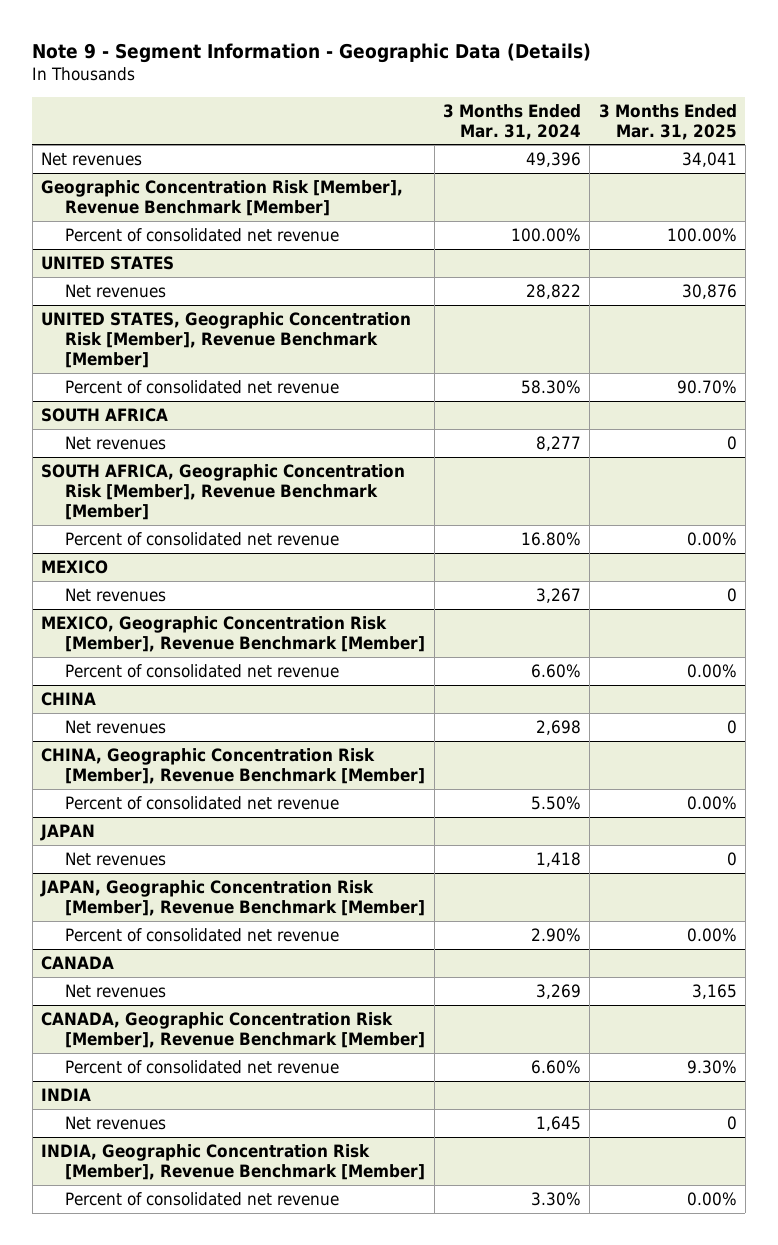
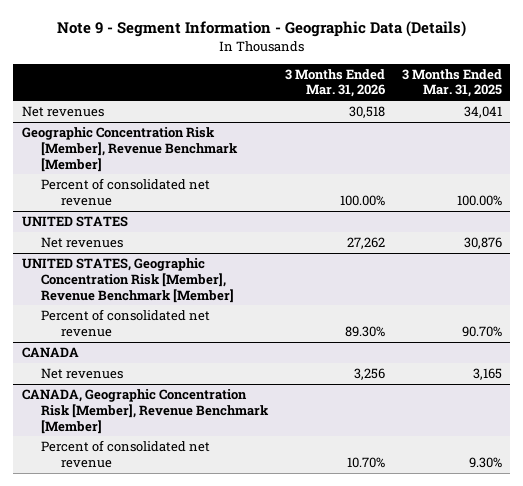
[442,103,581,140] 3 Months Ended Mar. 31, 2024 -> none
none -> [284,68,385,98] 3 Months Ended Mar. 31, 2026
[41,407,169,422] SOUTH AFRICA -> none
[65,435,167,450] Net revenues -> none
[41,463,406,520] SOUTH AFRICA, Geographic Concentration Risk [Member], Revenue Benchmark [Member] -> none
[65,531,340,546] Percent of consolidated net revenue -> none
[41,559,109,574] MEXICO -> none
[65,587,167,602] Net revenues -> none
[41,615,426,652] MEXICO, Geographic Concentration Risk [Member], Revenue Benchmark [Member] -> none
[65,663,340,678] Percent of consolidated net revenue -> none
[41,691,97,706] CHINA -> none
[65,719,167,734] Net revenues -> none
[41,747,426,784] CHINA, Geographic Concentration Risk [Member], Revenue Benchmark [Member] -> none
[65,795,340,810] Percent of consolidated net revenue -> none
[40,823,96,841] JAPAN -> none
[65,851,167,866] Net revenues -> none
[40,879,426,916] JAPAN, Geographic Concentration Risk [Member], Revenue Benchmark [Member] -> none
[65,927,340,942] Percent of consolidated net revenue -> none
[41,1087,92,1101] INDIA -> none
[65,1115,167,1130] Net revenues -> none
[41,1143,426,1180] INDIA, Geographic Concentration Risk [Member], Revenue Benchmark [Member] -> none
[65,1191,340,1206] Percent of consolidated net revenue -> none

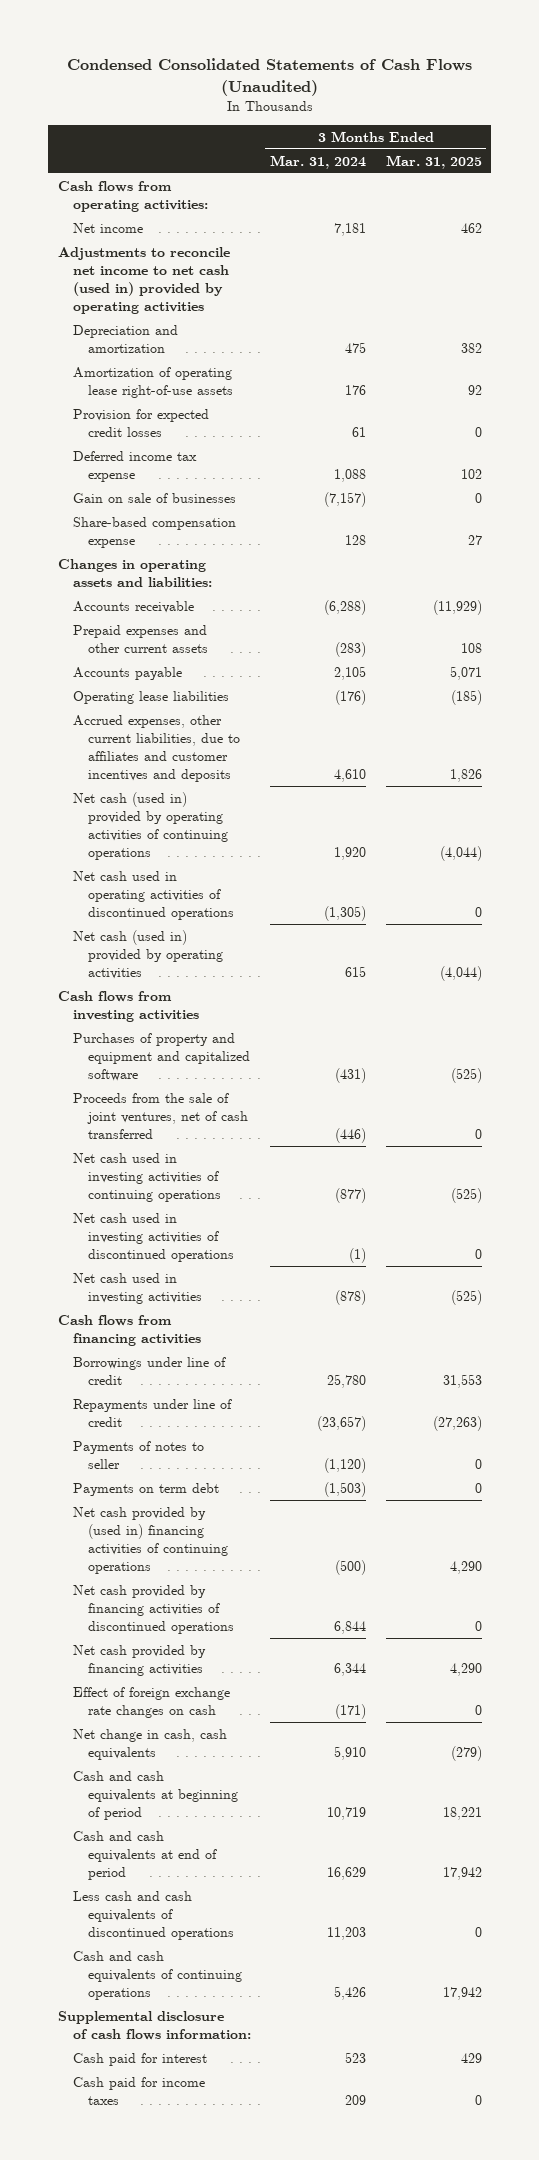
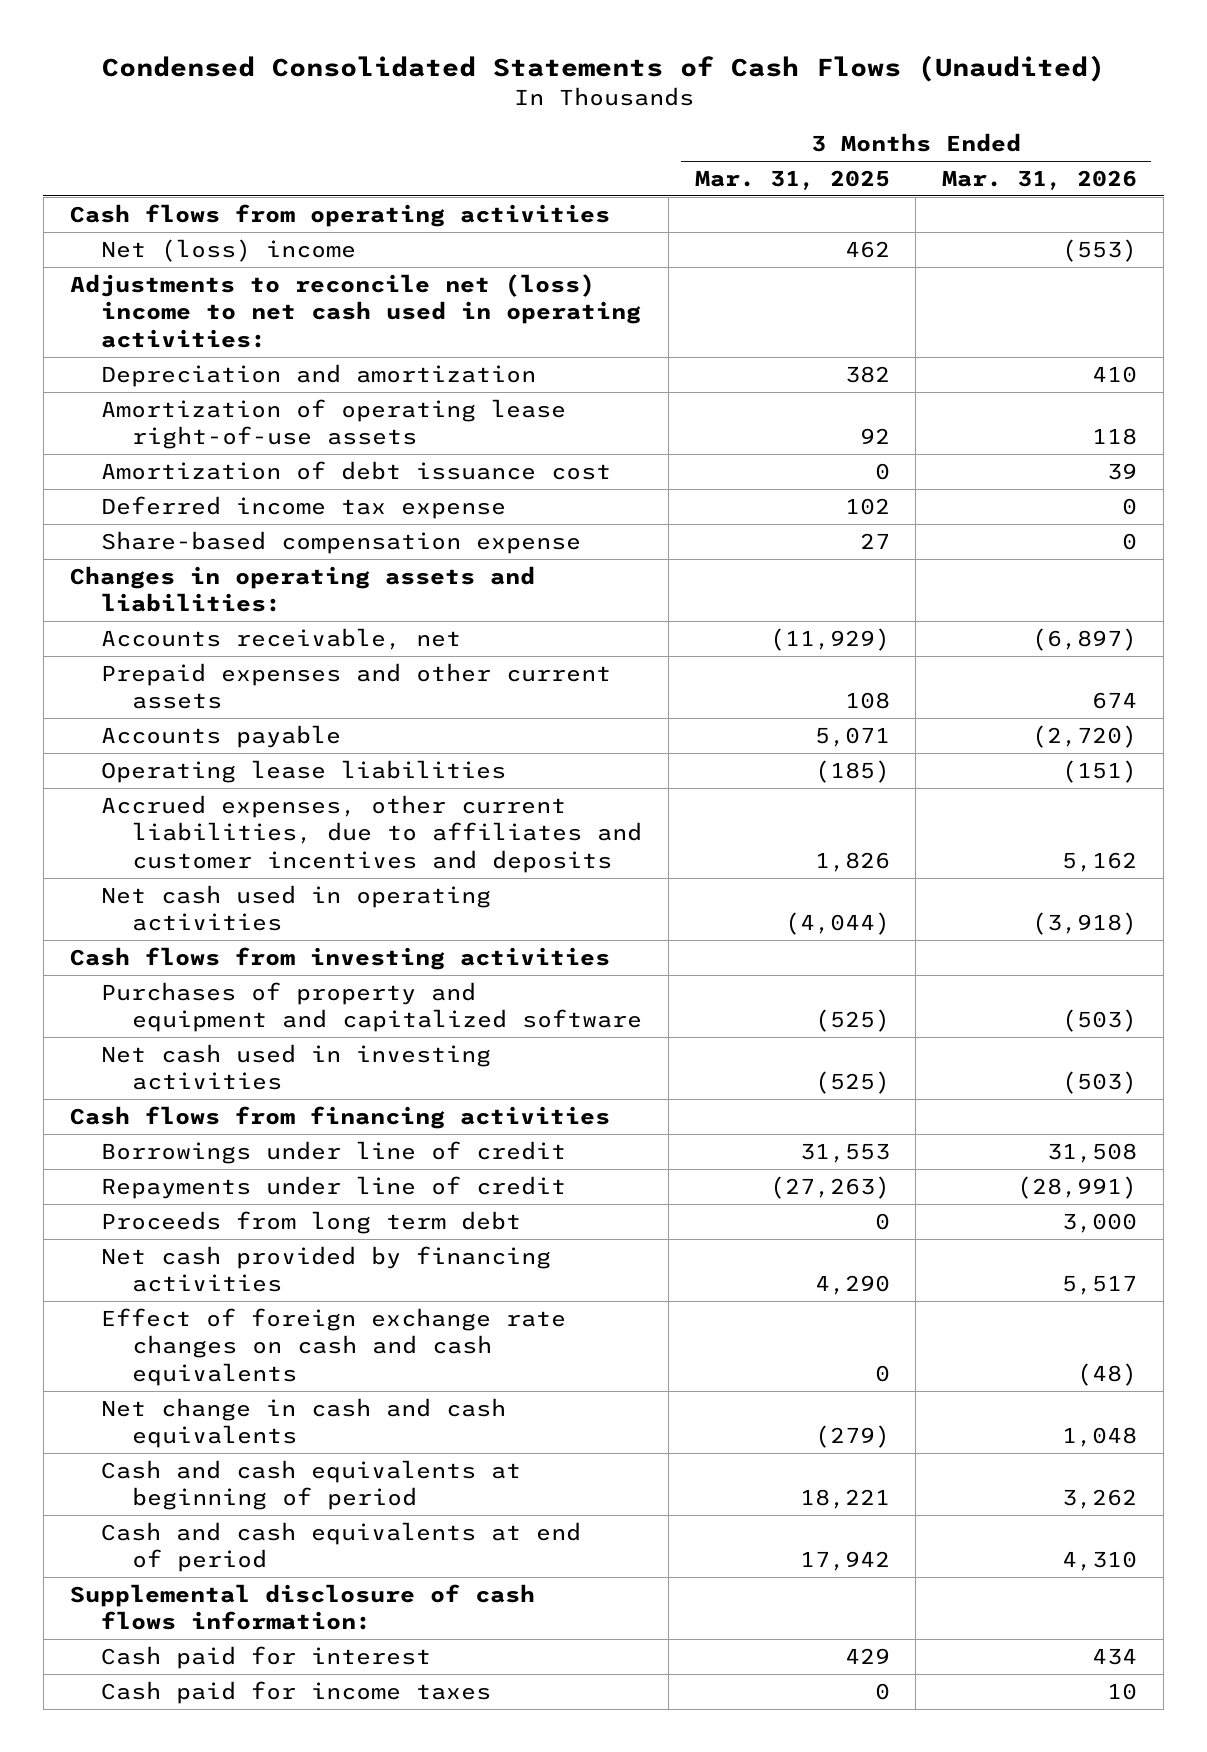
[270,154,367,169] Mar. 31, 2024 -> none
none -> [942,169,1138,190] Mar. 31, 2026
[57,180,209,212] Cash flows from operating activities: -> [69,203,610,227] Cash flows from operating activities
[73,222,144,233] Net income -> [100,238,356,262] Net (loss) income
[57,246,230,314] Adjustments to reconcile net income to net cash (used in) provided by operating activities -> [69,273,641,348] Adjustments to reconcile net (loss) income to net cash used in operating activities:
[73,408,210,437] Provision for expected credit losses -> none
none -> [100,460,611,480] Amortization of debt issuance cost
[73,492,237,503] Gain on sale of businesses -> none
[73,600,195,613] Accounts receivable -> [100,627,461,650] Accounts receivable, net
[73,791,229,860] Net cash (used in) provided by operating activities of continuing operations -> none
[73,870,235,920] Net cash used in operating activities of discontinued operations -> none
[73,929,224,979] Net cash (used in) provided by operating activities -> [100,884,491,932] Net cash used in operating activities
[73,1092,249,1139] Proceeds from the sale of joint ventures, net of cash transferred -> none
[73,1152,222,1202] Net cash used in investing activities of continuing operations -> none
[73,1212,235,1262] Net cash used in investing activities of discontinued operations -> none
[73,1440,205,1469] Payments of notes to seller -> none
[73,1482,220,1496] Payments on term debt -> none
[73,1506,229,1574] Net cash provided by (used in) financing activities of continuing operations -> none
[73,1584,235,1634] Net cash provided by financing activities of discontinued operations -> none
none -> [100,1210,521,1234] Proceeds from long term debt
[73,1686,231,1718] Effect of foreign exchange rate changes on cash -> [100,1307,566,1386] Effect of foreign exchange rate changes on cash and cash equivalents
[73,1728,228,1760] Net change in cash, cash equivalents -> [100,1397,506,1449] Net change in cash and cash equivalents
[73,1890,235,1940] Less cash and cash equivalents of discontinued operations -> none
[73,1950,243,2000] Cash and cash equivalents of continuing operations -> none

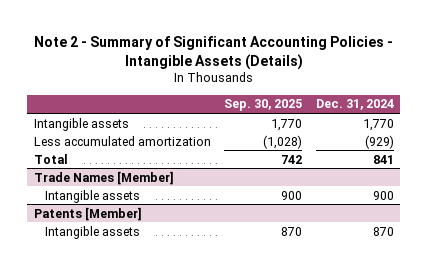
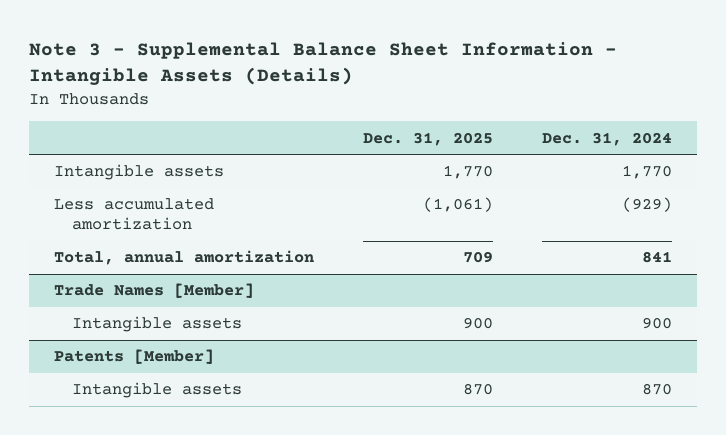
[33,35,393,70] Note 2 - Summary of Significant Accounting Policies - Intangible Assets (Details) -> [28,42,617,86] Note 3 - Supplemental Balance Sheet Information - Intangible Assets (Details)
[224,99,303,112] Sep. 30, 2025 -> none
none -> [362,131,493,146] Dec. 31, 2025
[34,153,69,164] Total -> [53,250,314,266] Total, annual amortization

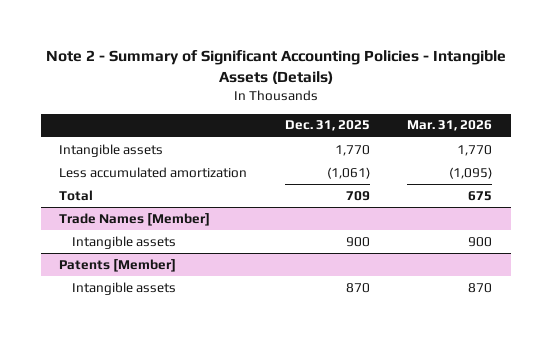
[28,42,617,86] Note 3 - Supplemental Balance Sheet Information - Intangible Assets (Details) -> [45,50,506,85] Note 2 - Summary of Significant Accounting Policies - Intangible Assets (Details)
[542,131,673,146] Dec. 31, 2024 -> none
none -> [407,120,493,132] Mar. 31, 2026
[53,250,314,266] Total, annual amortization -> [59,189,94,201] Total

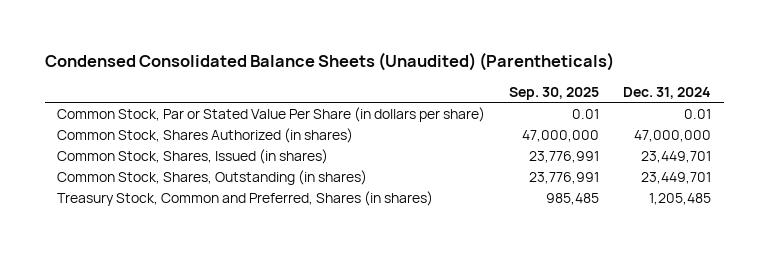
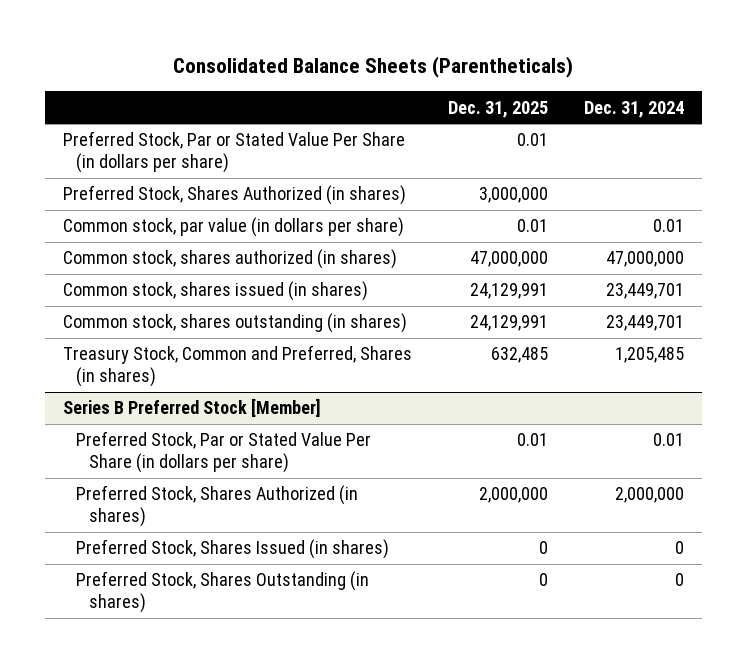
[45,52,615,72] Condensed Consolidated Balance Sheets (Unaudited) (Parentheticals) -> [173,55,574,78] Consolidated Balance Sheets (Parentheticals)
[509,86,600,100] Sep. 30, 2025 -> none
none -> [447,100,548,118] Dec. 31, 2025
none -> [62,131,405,174] Preferred Stock, Par or Stated Value Per Share (in dollars per share)
none -> [62,185,406,206] Preferred Stock, Shares Authorized (in shares)
[57,106,486,122] Common Stock, Par or Stated Value Per Share (in dollars per share) -> [62,217,404,238] Common stock, par value (in dollars per share)
[57,127,354,143] Common Stock, Shares Authorized (in shares) -> [62,249,397,270] Common stock, shares authorized (in shares)
[57,148,329,164] Common Stock, Shares, Issued (in shares) -> [62,281,368,302] Common stock, shares issued (in shares)
[57,169,368,185] Common Stock, Shares, Outstanding (in shares) -> [62,313,407,334] Common stock, shares outstanding (in shares)
none -> [62,398,321,418] Series B Preferred Stock [Member]
none -> [76,431,372,474] Preferred Stock, Par or Stated Value Per Share (in dollars per share)
none -> [76,485,359,528] Preferred Stock, Shares Authorized (in shares)
none -> [76,539,390,560] Preferred Stock, Shares Issued (in shares)
none -> [76,571,370,614] Preferred Stock, Shares Outstanding (in shares)

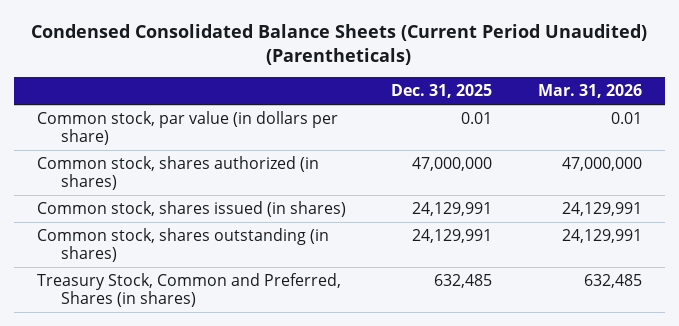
[173,55,574,78] Consolidated Balance Sheets (Parentheticals) -> [31,24,648,65] Condensed Consolidated Balance Sheets (Current Period Unaudited) (Parentheticals)
[583,100,684,118] Dec. 31, 2024 -> none
none -> [537,84,642,99] Mar. 31, 2026
[62,131,405,174] Preferred Stock, Par or Stated Value Per Share (in dollars per share) -> none
[62,185,406,206] Preferred Stock, Shares Authorized (in shares) -> none
[62,398,321,418] Series B Preferred Stock [Member] -> none
[76,431,372,474] Preferred Stock, Par or Stated Value Per Share (in dollars per share) -> none
[76,485,359,528] Preferred Stock, Shares Authorized (in shares) -> none
[76,539,390,560] Preferred Stock, Shares Issued (in shares) -> none
[76,571,370,614] Preferred Stock, Shares Outstanding (in shares) -> none

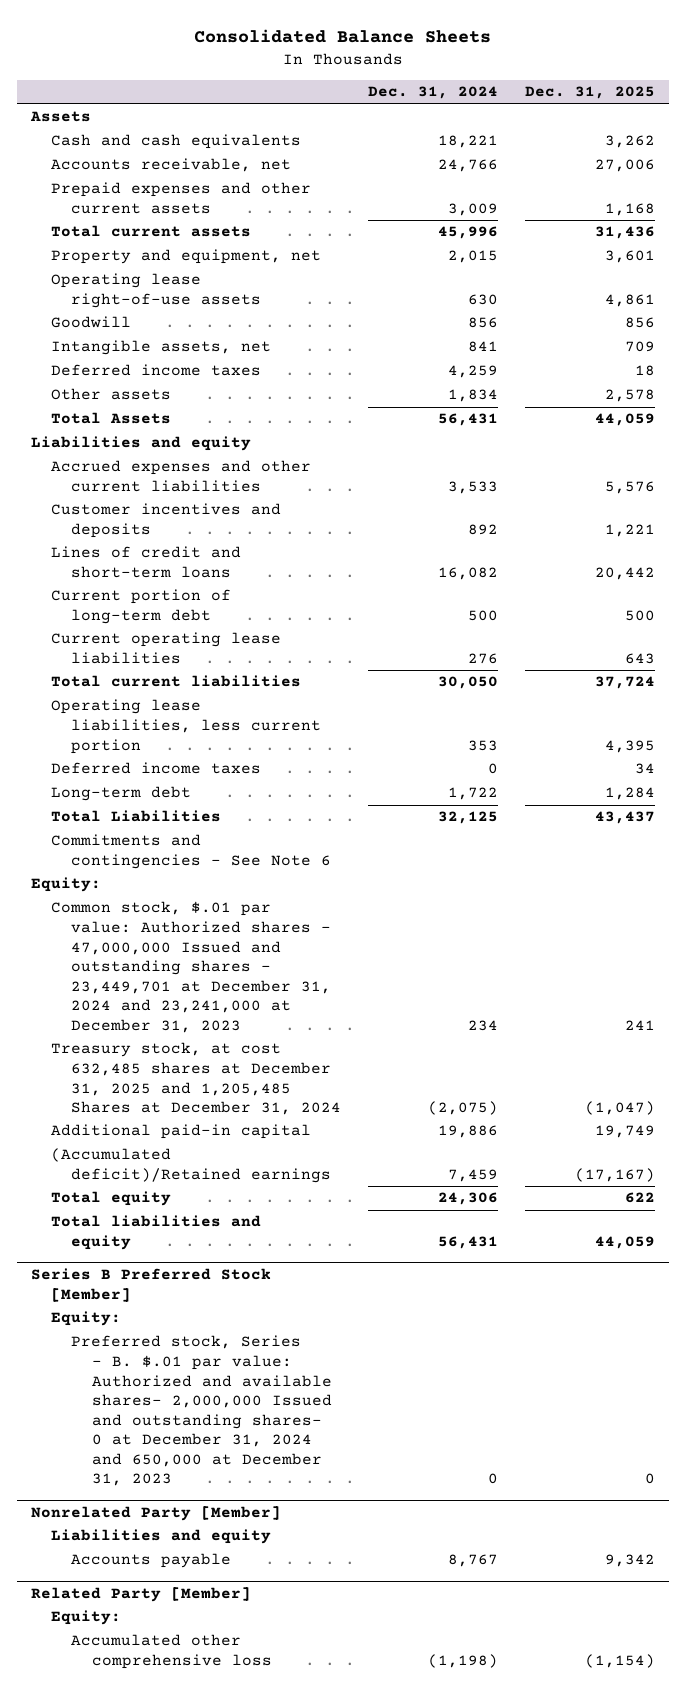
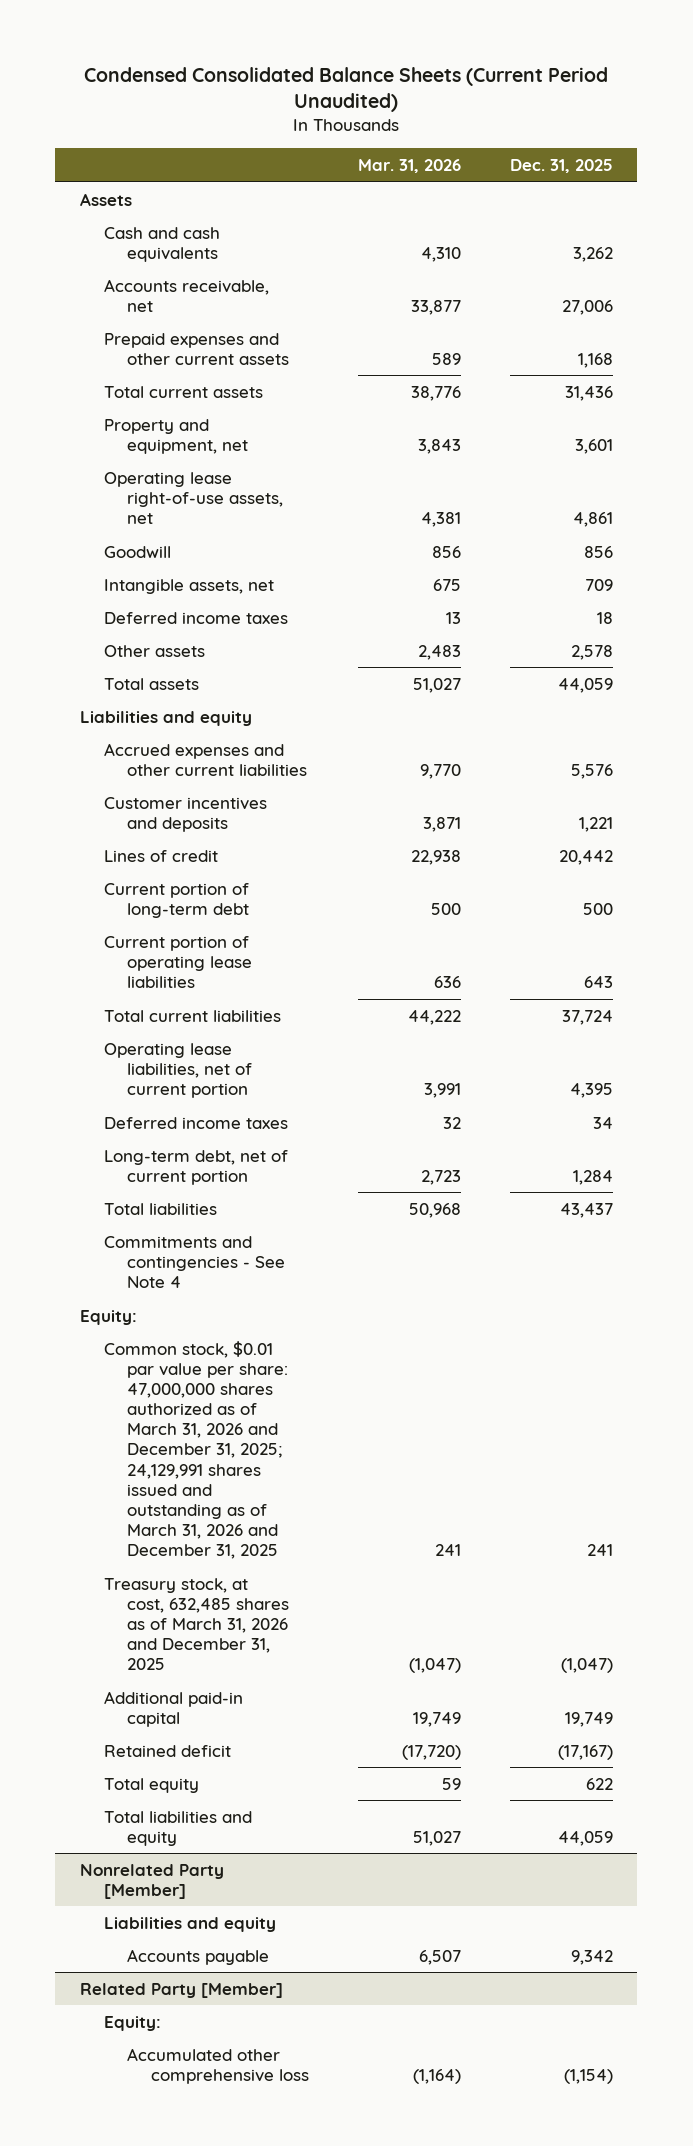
[194,29,492,44] Consolidated Balance Sheets -> [84,66,609,113] Condensed Consolidated Balance Sheets (Current Period Unaudited)
[368,86,499,100] Dec. 31, 2024 -> none
none -> [357,159,461,174] Mar. 31, 2026
[51,273,262,309] Operating lease right-of-use assets -> [103,471,284,524] Operating lease right-of-use assets, net
[51,412,172,425] Total Assets -> [103,677,199,690] Total assets
[51,546,242,579] Lines of credit and short-term loans -> [103,849,218,862] Lines of credit
[51,632,282,665] Current operating lease liabilities -> [103,935,253,988] Current portion of operating lease liabilities
[51,699,322,754] Operating lease liabilities, less current portion -> [103,1042,253,1098] Operating lease liabilities, net of current portion
[51,786,192,802] Long-term debt -> [103,1149,288,1185] Long-term debt, net of current portion
[51,810,222,823] Total Liabilities -> [103,1202,217,1215] Total liabilities
[51,834,332,870] Commitments and contingencies - See Note 6 -> [103,1235,286,1288] Commitments and contingencies - See Note 4
[51,901,332,1033] Common stock, $.01 par value: Authorized shares - 47,000,000 Issued and outstanding shares - 23,449,701 at December 31, 2024 and 23,241,000 at December 31, 2023 -> [103,1340,289,1560] Common stock, $0.01 par value per share: 47,000,000 shares authorized as of March 31, 2026 and December 31, 2025; 24,129,991 shares issued and outstanding as of March 31, 2026 and December 31, 2025
[51,1042,342,1116] Treasury stock, at cost 632,485 shares at December 31, 2025 and 1,205,485 Shares at December 31, 2024 -> [103,1577,290,1671] Treasury stock, at cost, 632,485 shares as of March 31, 2026 and December 31, 2025
[51,1148,332,1184] (Accumulated deficit)/Retained earnings -> [103,1744,231,1757] Retained deficit
[30,1268,271,1302] Series B Preferred Stock [Member] -> none
[51,1311,122,1327] Equity: -> none
[71,1335,332,1487] Preferred stock, Series - B. $.01 par value: Authorized and available shares- 2,000,000 Issued and outstanding shares- 0 at December 31, 2024 and 650,000 at December 31, 2023 -> none

